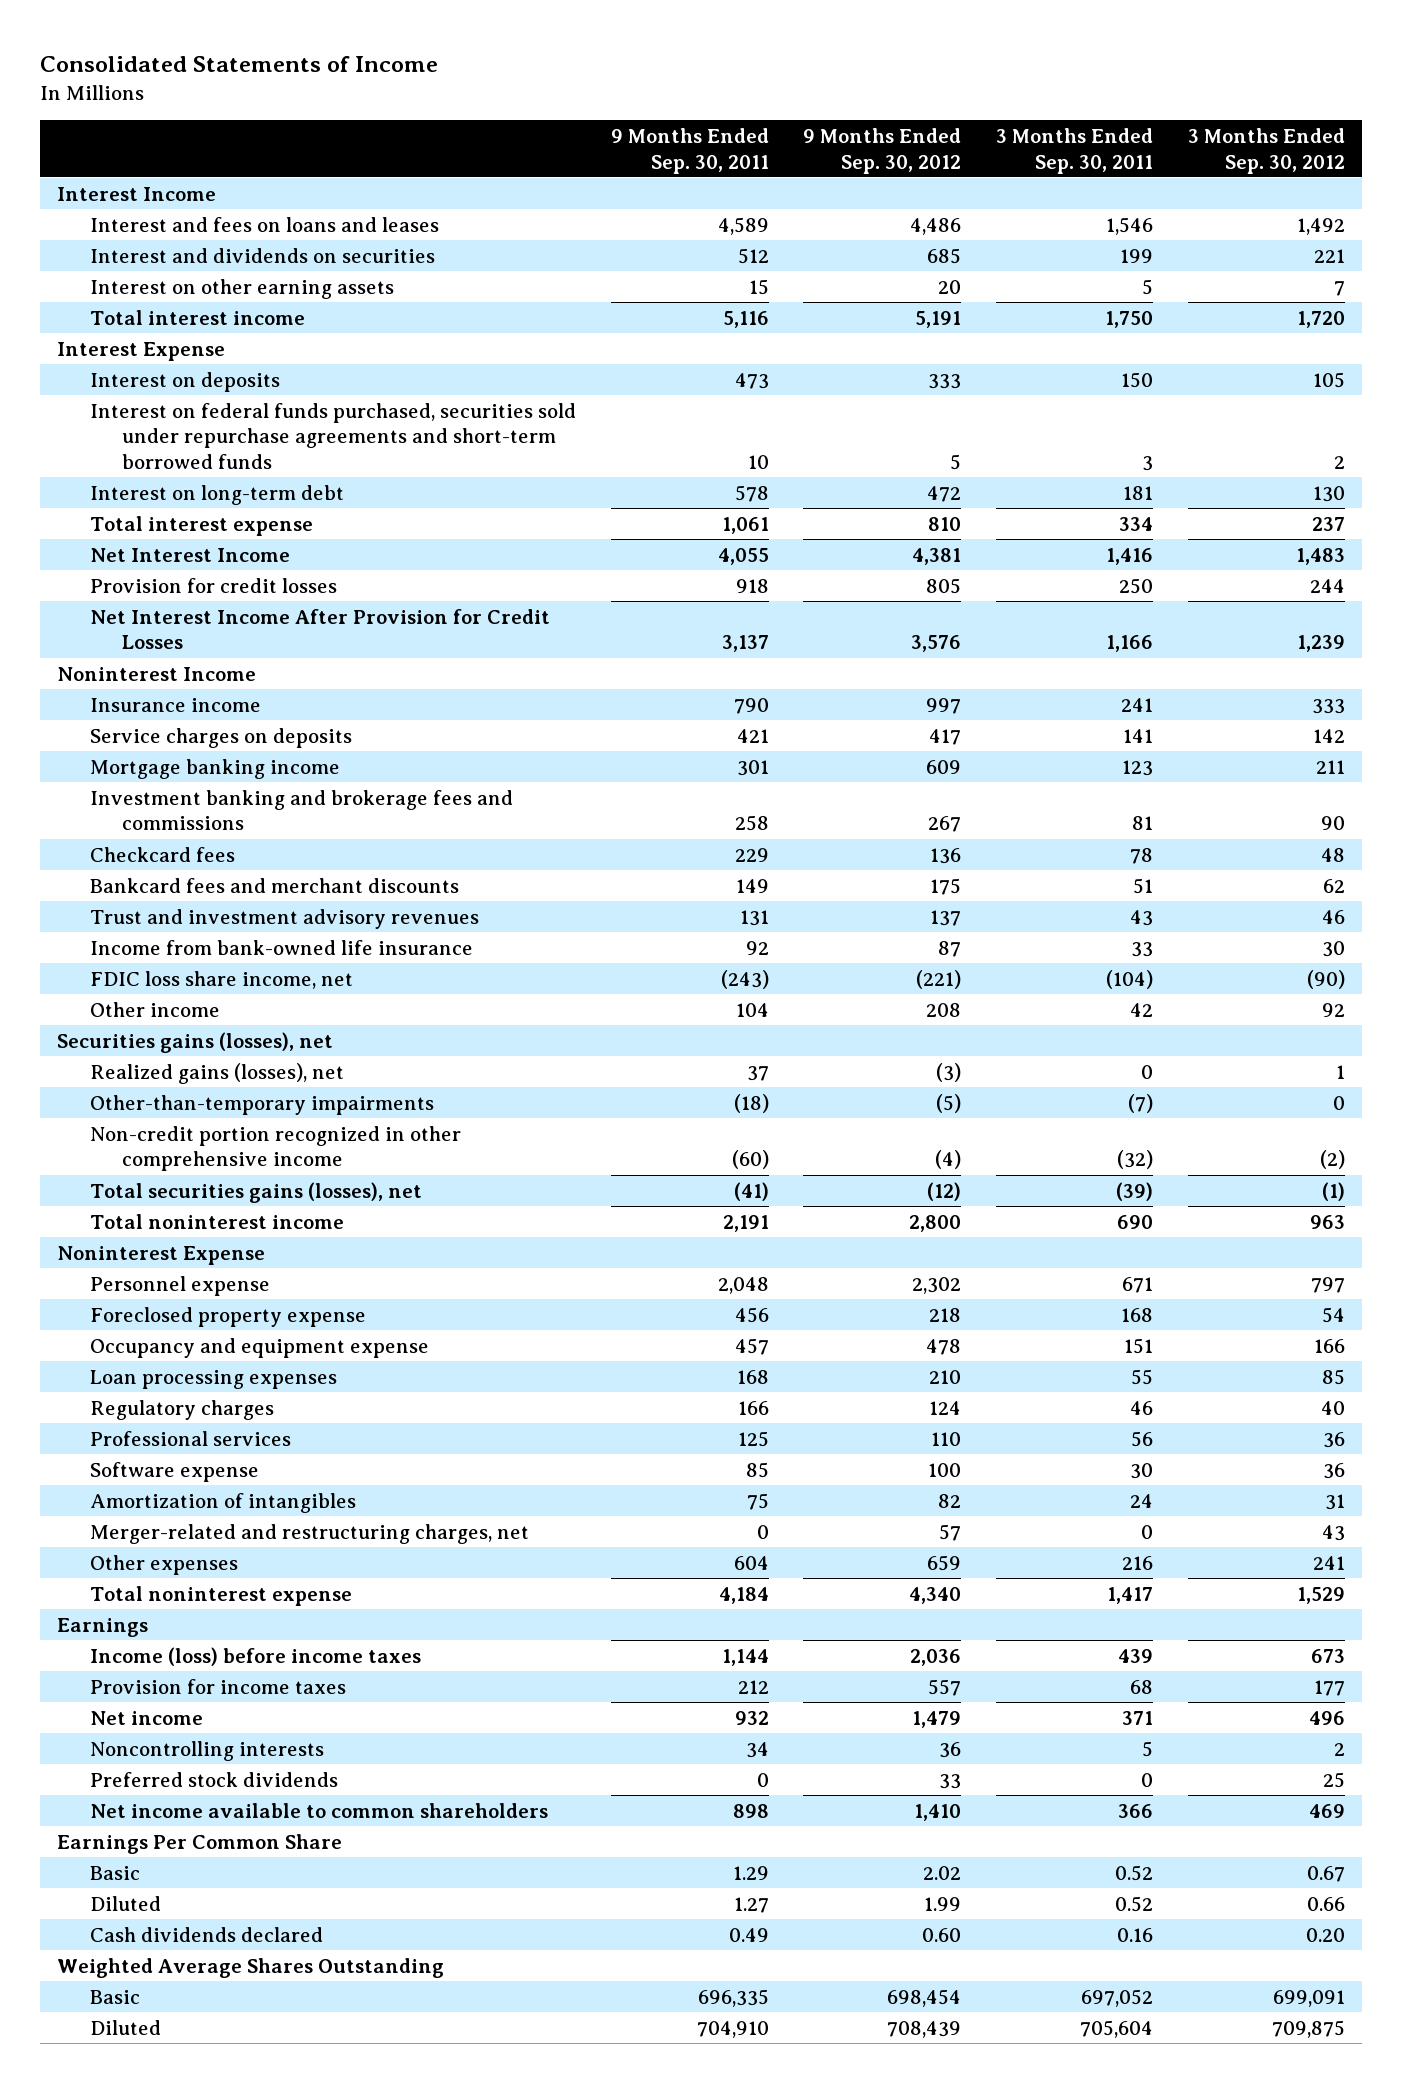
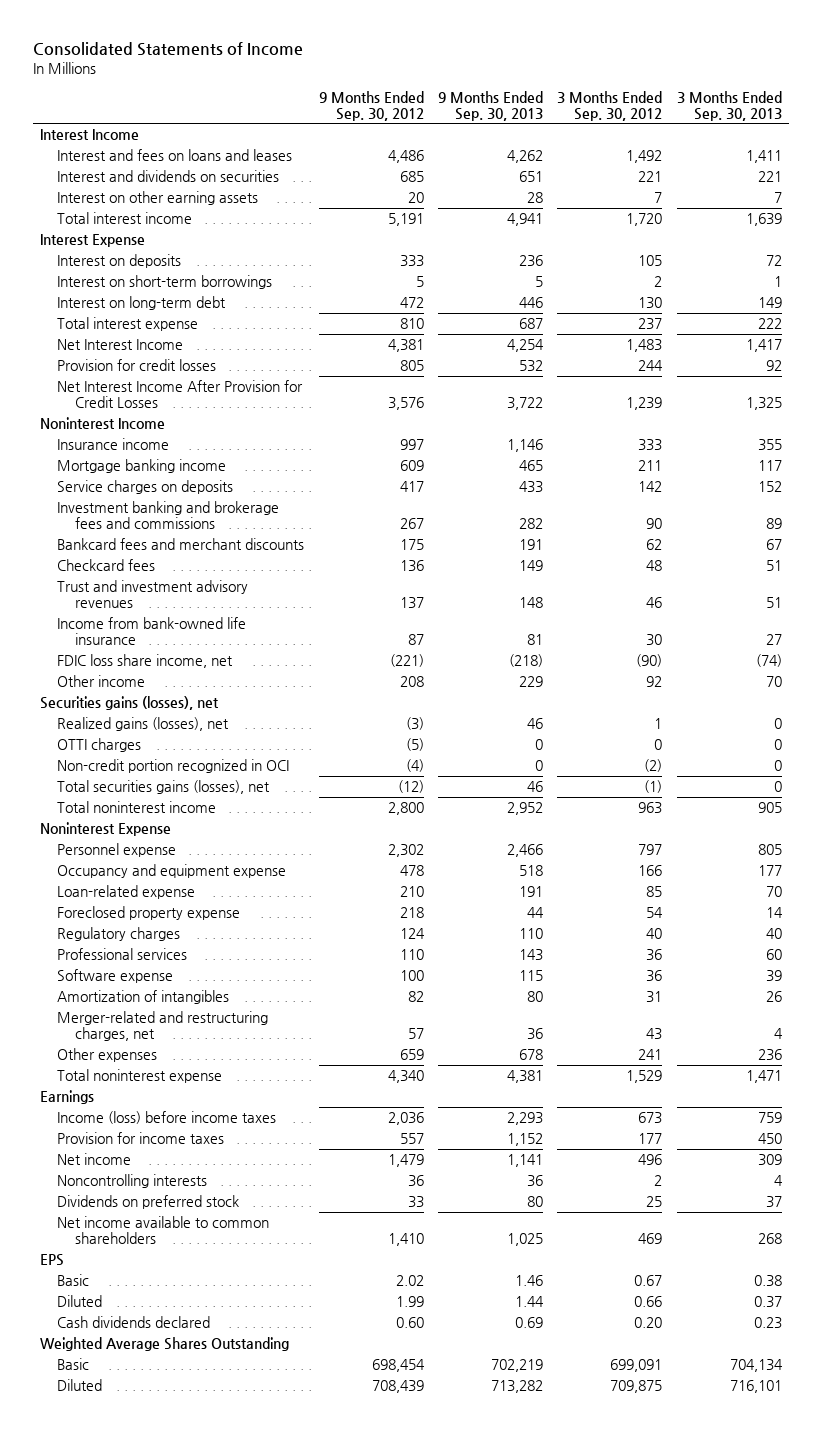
[610,127,769,174] 9 Months Ended Sep. 30, 2011 -> none
[996,127,1154,174] 3 Months Ended Sep. 30, 2011 -> none
none -> [438,90,544,121] 9 Months Ended Sep. 30, 2013
none -> [676,90,782,121] 3 Months Ended Sep. 30, 2013
[89,402,576,469] Interest on federal funds purchased, securities sold under repurchase agreements and short-term borrowed funds -> [57,275,273,290] Interest on short-term borrowings
[89,727,352,748] Service charges on deposits -> [57,480,234,495] Service charges on deposits
[89,846,235,862] Checkcard fees -> [57,559,156,572] Checkcard fees
[89,1094,434,1115] Other-than-temporary impairments -> [57,738,142,753] OTTI charges
[89,1125,461,1172] Non-credit portion recognized in other comprehensive income -> [57,759,290,774] Non-credit portion recognized in OCI
[89,1369,337,1389] Loan processing expenses -> [57,885,196,900] Loan-related expense
[89,1306,366,1327] Foreclosed property expense -> [57,906,241,921] Foreclosed property expense
[89,1771,338,1787] Preferred stock dividends -> [57,1195,240,1210] Dividends on preferred stock
[57,1833,343,1854] Earnings Per Common Share -> [39,1254,64,1267] EPS

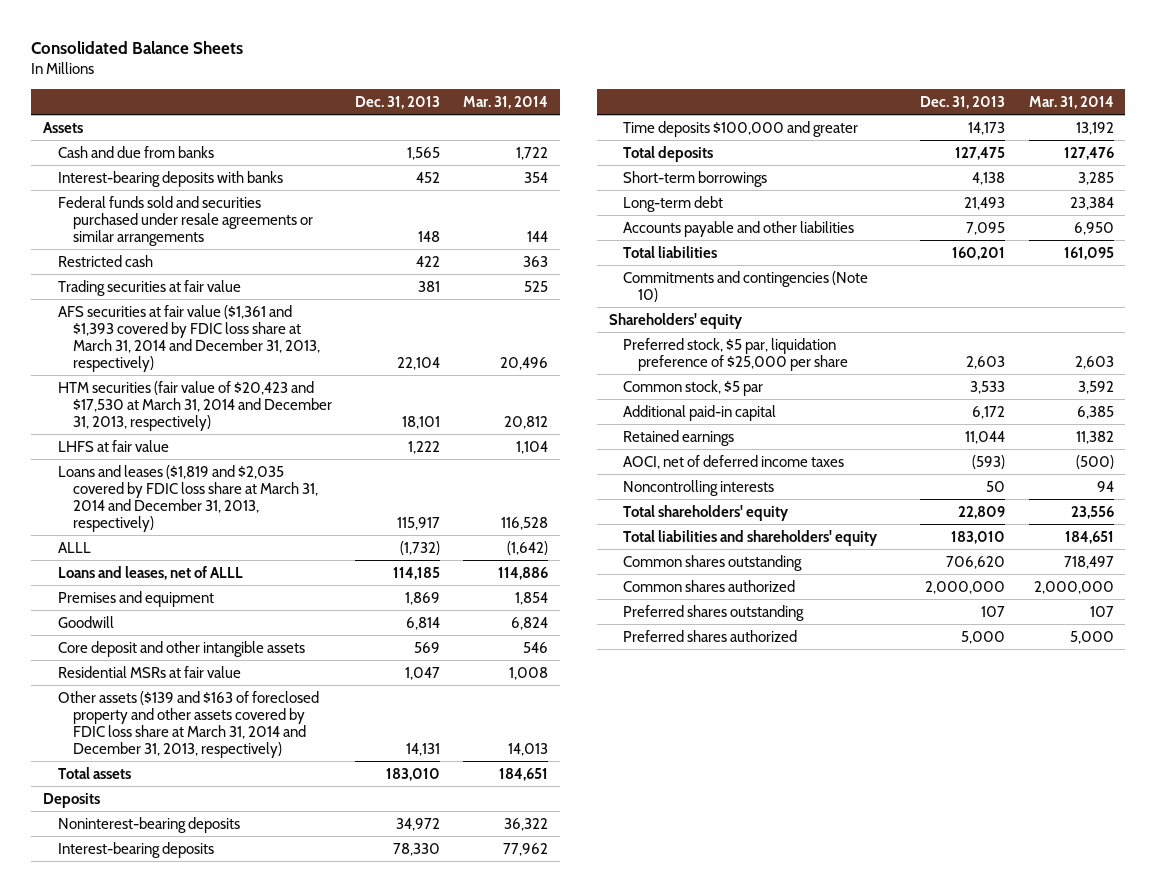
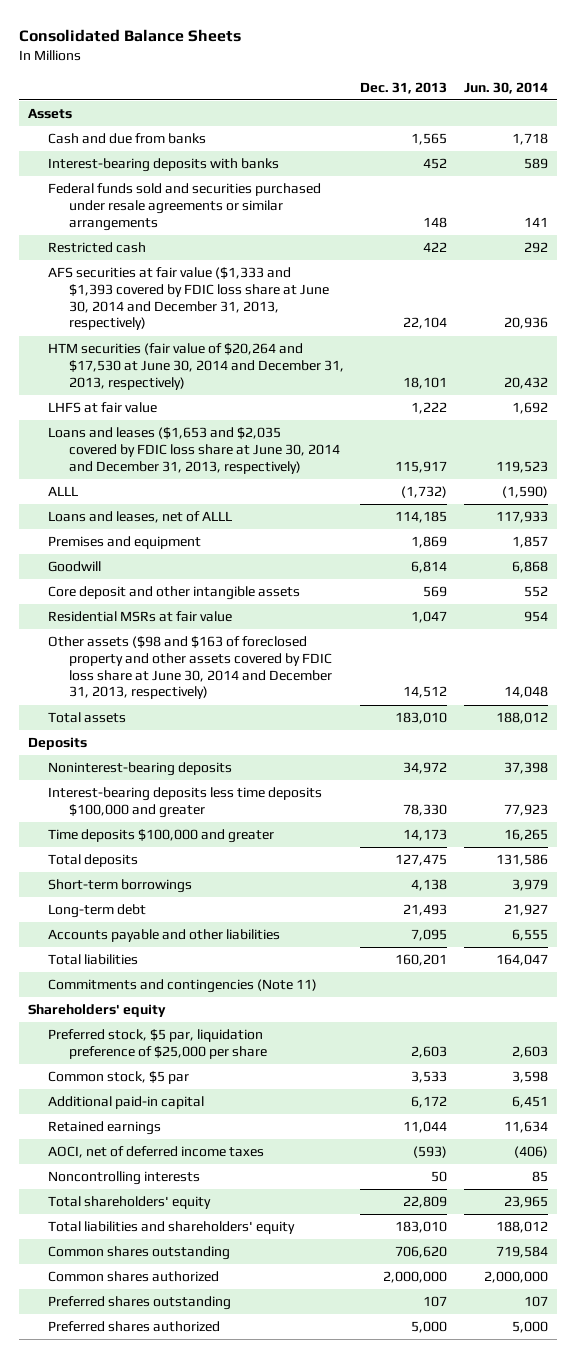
[463,95,549,109] Mar. 31, 2014 -> none
none -> [464,81,549,94] Jun. 30, 2014
[57,279,241,296] Trading securities at fair value -> none
[57,304,320,372] AFS securities at fair value ($1,361 and $1,393 covered by FDIC loss share at March 31, 2014 and December 31, 2013, respectively) -> [48,267,329,331] AFS securities at fair value ($1,333 and $1,393 covered by FDIC loss share at June 30, 2014 and December 31, 2013, respectively)
[57,380,332,431] HTM securities (fair value of $20,423 and $17,530 at March 31, 2014 and December 31, 2013, respectively) -> [48,343,344,390] HTM securities (fair value of $20,264 and $17,530 at June 30, 2014 and December 31, 2013, respectively)
[57,464,318,532] Loans and leases ($1,819 and $2,035 covered by FDIC loss share at March 31, 2014 and December 31, 2013, respectively) -> [48,427,340,474] Loans and leases ($1,653 and $2,035 covered by FDIC loss share at June 30, 2014 and December 31, 2013, respectively)
[57,690,319,758] Other assets ($139 and $163 of foreclosed property and other assets covered by FDIC loss share at March 31, 2014 and December 31, 2013, respectively) -> [48,636,332,700] Other assets ($98 and $163 of foreclosed property and other assets covered by FDIC loss share at June 30, 2014 and December 31, 2013, respectively)
[405,742,440,756] 14,131 -> [403,686,448,699] 14,512
[57,841,214,858] Interest-bearing deposits -> [48,787,323,819] Interest-bearing deposits less time deposits $100,000 and greater
[623,270,869,302] Commitments and contingencies (Note 10) -> [48,979,318,994] Commitments and contingencies (Note 11)

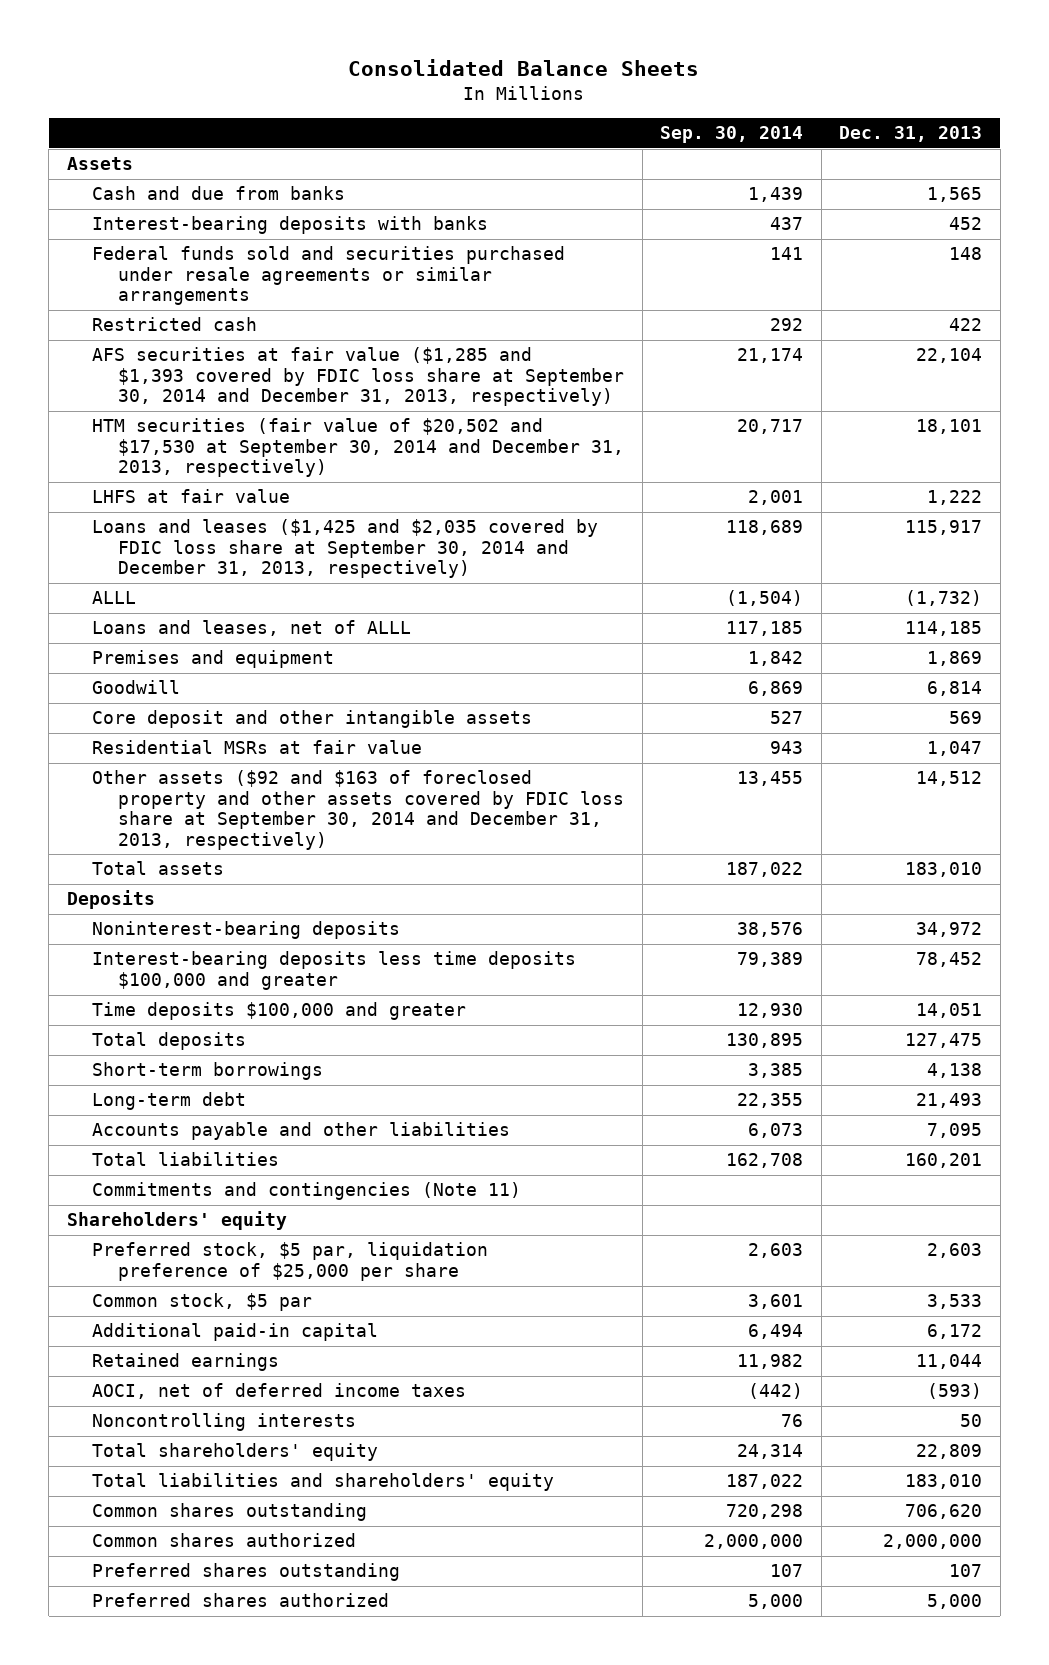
[464,81,549,94] Jun. 30, 2014 -> none
none -> [660,126,804,144] Sep. 30, 2014
[48,267,329,331] AFS securities at fair value ($1,333 and $1,393 covered by FDIC loss share at June 30, 2014 and December 31, 2013, respectively) -> [92,347,625,407] AFS securities at fair value ($1,285 and $1,393 covered by FDIC loss share at September 30, 2014 and December 31, 2013, respectively)
[48,343,344,390] HTM securities (fair value of $20,264 and $17,530 at June 30, 2014 and December 31, 2013, respectively) -> [92,418,625,478] HTM securities (fair value of $20,502 and $17,530 at September 30, 2014 and December 31, 2013, respectively)
[48,427,340,474] Loans and leases ($1,653 and $2,035 covered by FDIC loss share at June 30, 2014 and December 31, 2013, respectively) -> [92,519,599,579] Loans and leases ($1,425 and $2,035 covered by FDIC loss share at September 30, 2014 and December 31, 2013, respectively)
[48,636,332,700] Other assets ($98 and $163 of foreclosed property and other assets covered by FDIC loss share at June 30, 2014 and December 31, 2013, respectively) -> [92,770,625,850] Other assets ($92 and $163 of foreclosed property and other assets covered by FDIC loss share at September 30, 2014 and December 31, 2013, respectively)
[403,804,448,817] 78,330 -> [916,952,983,968] 78,452
[403,829,448,842] 14,173 -> [916,1003,983,1019] 14,051

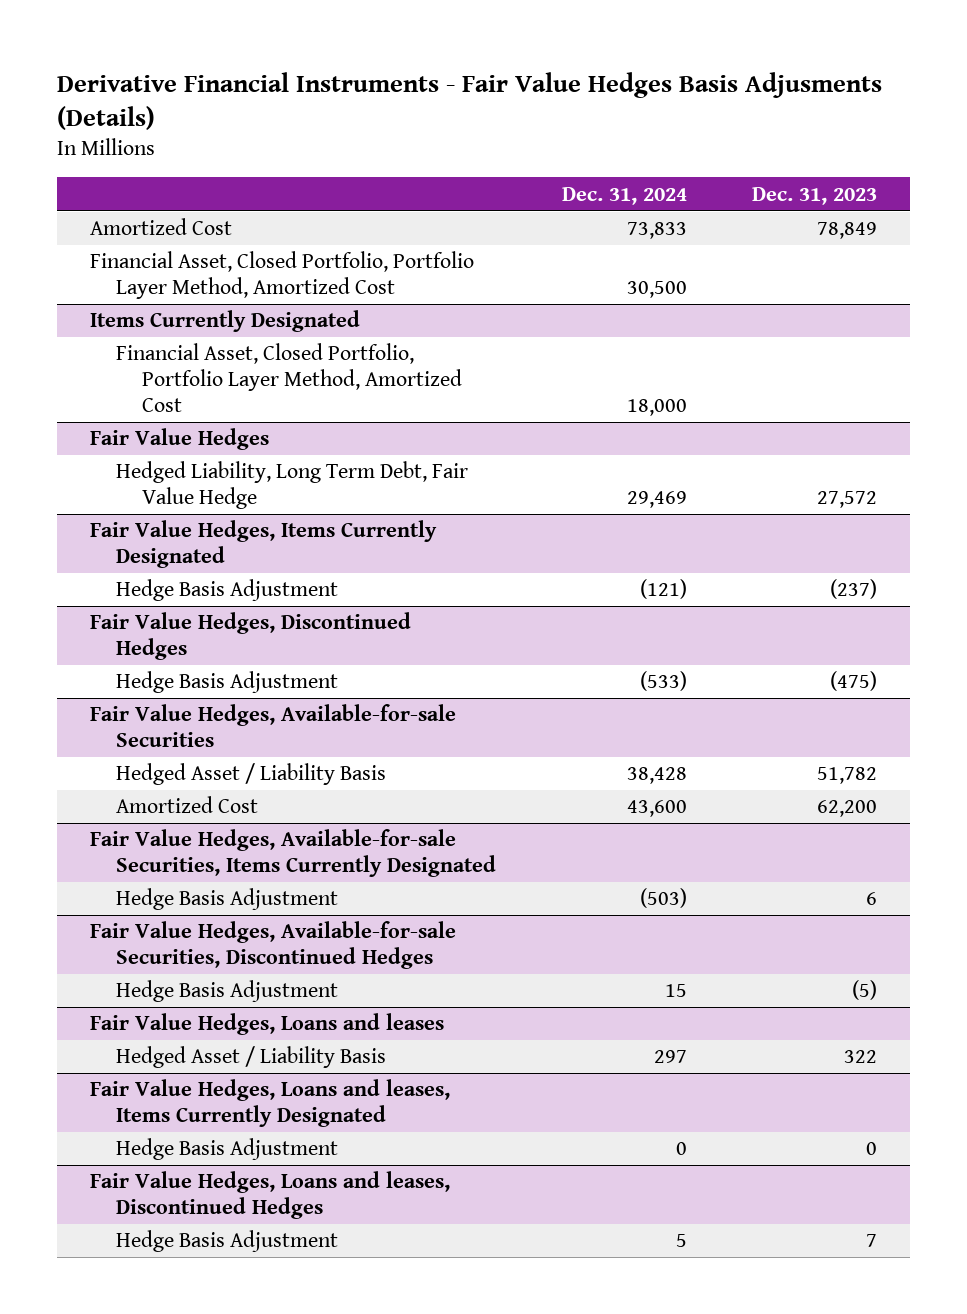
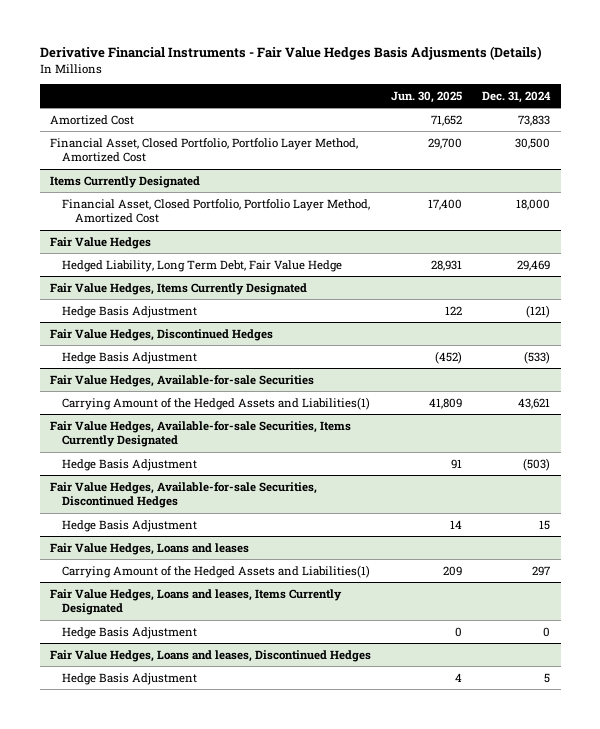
[752,186,878,205] Dec. 31, 2023 -> none
none -> [391,90,463,103] Jun. 30, 2025
[116,763,387,786] Hedged Asset / Liability Basis -> none
[116,796,259,814] Amortized Cost -> none
none -> [62,396,371,410] Carrying Amount of the Hedged Assets and Liabilities(1)
[116,1046,387,1069] Hedged Asset / Liability Basis -> [62,564,371,578] Carrying Amount of the Hedged Assets and Liabilities(1)

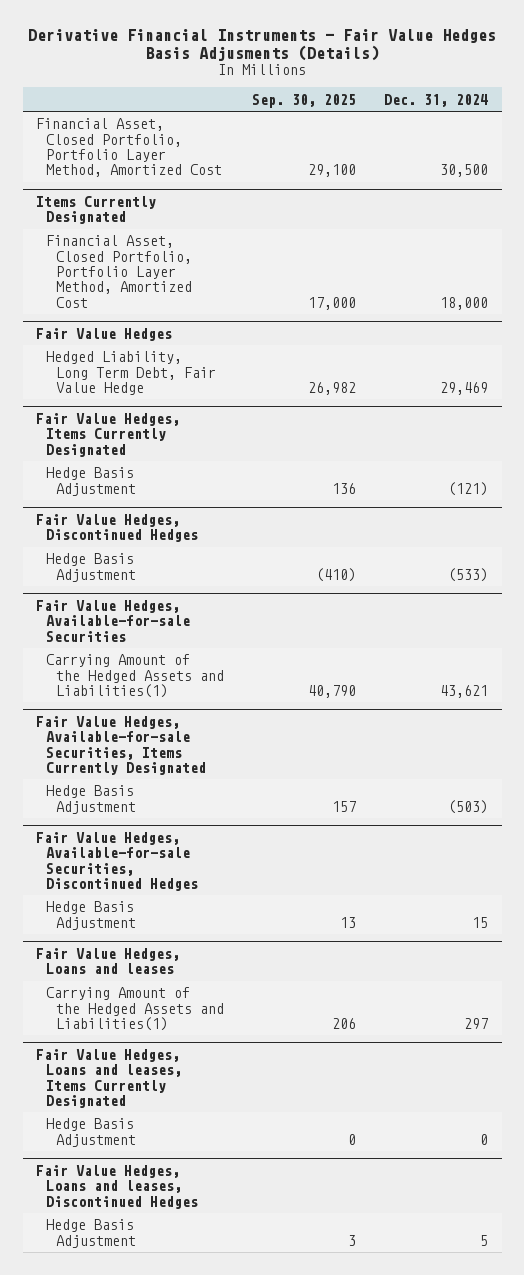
[391,90,463,103] Jun. 30, 2025 -> none
none -> [251,93,356,108] Sep. 30, 2025
[49,114,134,125] Amortized Cost -> none

